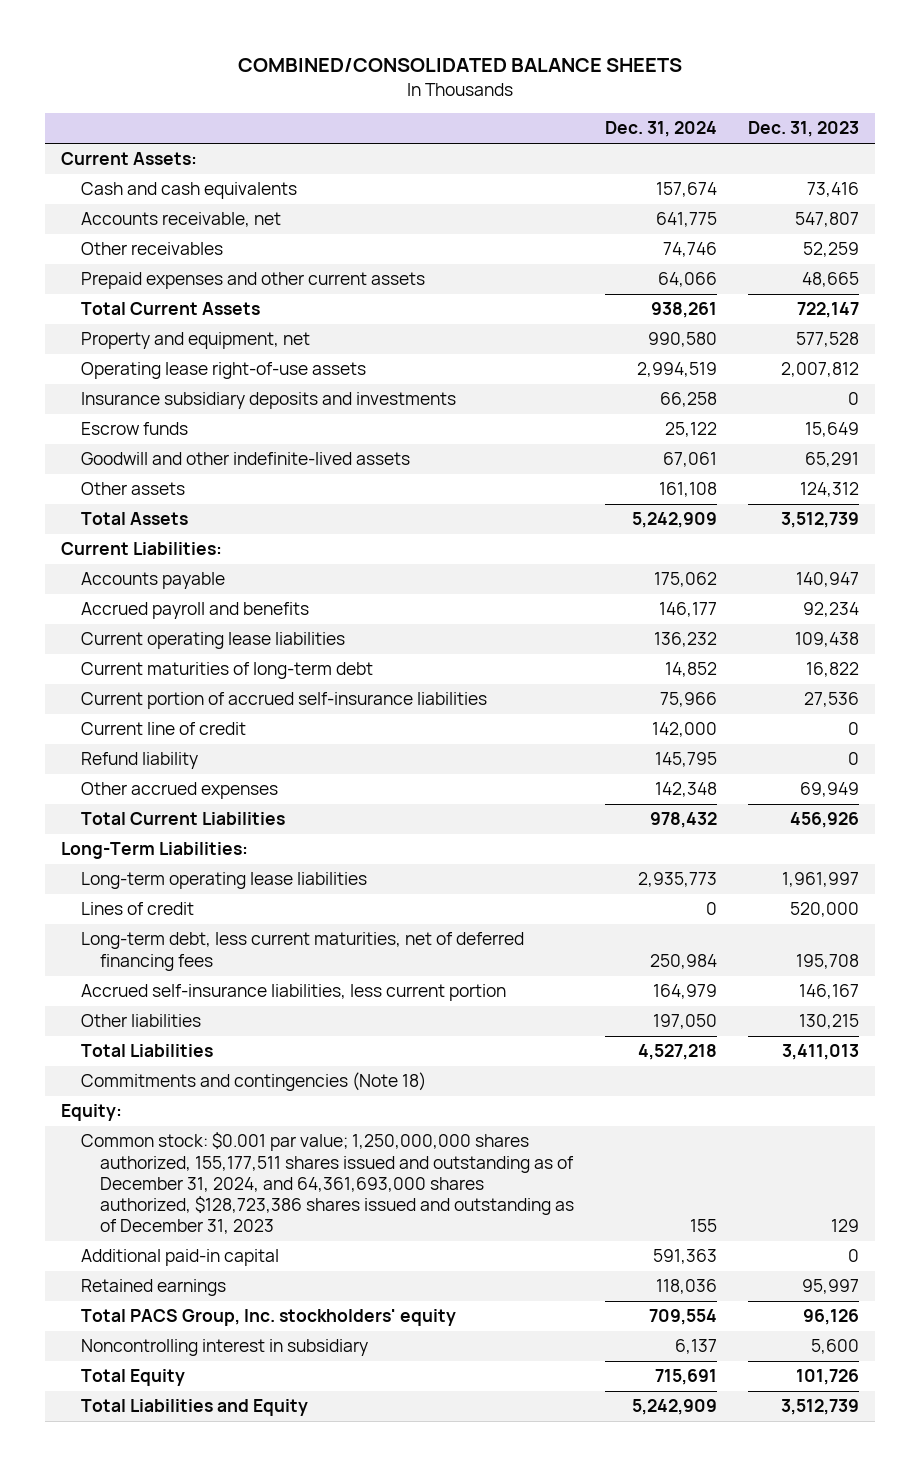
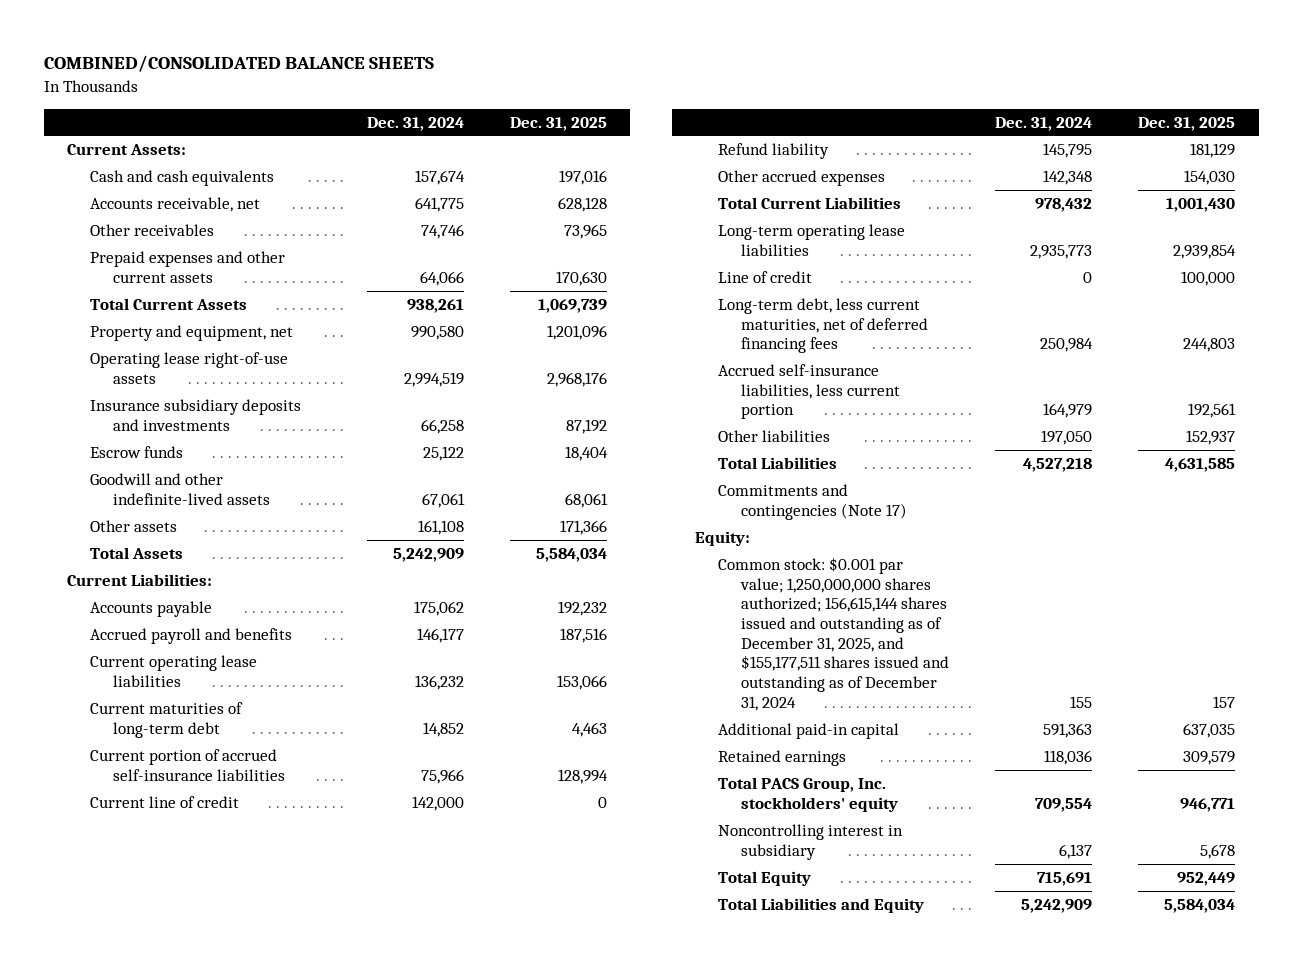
[748,121,860,138] Dec. 31, 2023 -> none
none -> [510,116,608,131] Dec. 31, 2025
[60,842,248,860] Long-Term Liabilities: -> none
[80,902,194,916] Lines of credit -> [718,271,813,284] Line of credit
[80,1072,426,1092] Commitments and contingencies (Note 18) -> [718,484,908,520] Commitments and contingencies (Note 17)
[80,1132,575,1235] Common stock: $0.001 par value; 1,250,000,000 shares authorized, 155,177,511 shares issued and outstanding as of December 31, 2024, and 64,361,693,000 shares authorized, $128,723,386 shares issued and outstanding as of December 31, 2023 -> [718,557,950,711] Common stock: $0.001 par value; 1,250,000,000 shares authorized; 156,615,144 shares issued and outstanding as of December 31, 2025, and $155,177,511 shares issued and outstanding as of December 31, 2024

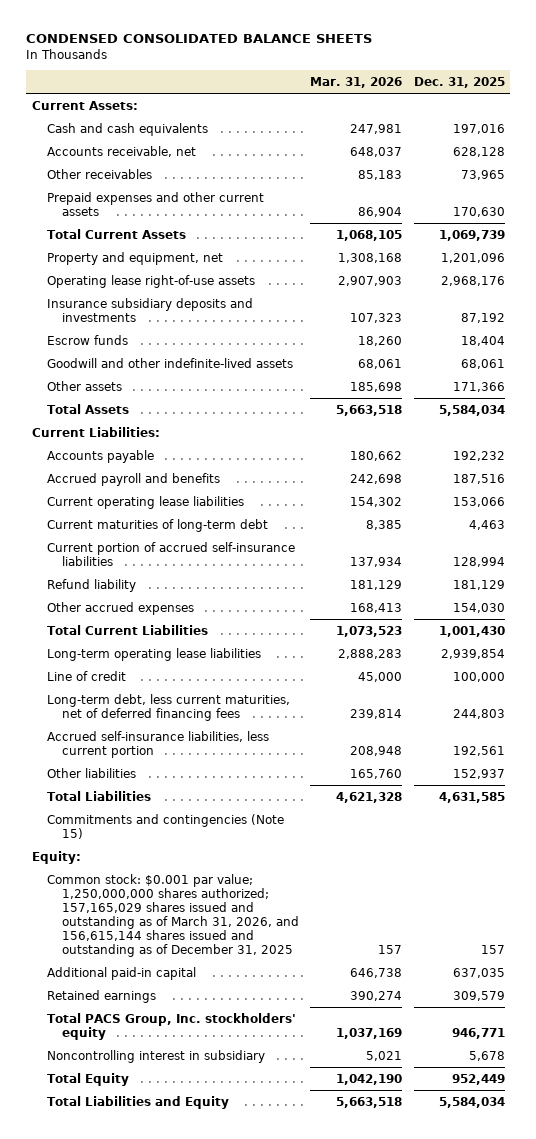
[43,55,434,73] COMBINED/CONSOLIDATED BALANCE SHEETS -> [25,34,372,44] CONDENSED CONSOLIDATED BALANCE SHEETS
[367,116,465,131] Dec. 31, 2024 -> none
none -> [310,76,403,88] Mar. 31, 2026
[89,796,239,809] Current line of credit -> none
[718,484,908,520] Commitments and contingencies (Note 17) -> [46,813,284,839] Commitments and contingencies (Note 15)
[718,557,950,711] Common stock: $0.001 par value; 1,250,000,000 shares authorized; 156,615,144 shares issued and outstanding as of December 31, 2025, and $155,177,511 shares issued and outstanding as of December 31, 2024 -> [46,873,299,957] Common stock: $0.001 par value; 1,250,000,000 shares authorized; 157,165,029 shares issued and outstanding as of March 31, 2026, and 156,615,144 shares issued and outstanding as of December 31, 2025

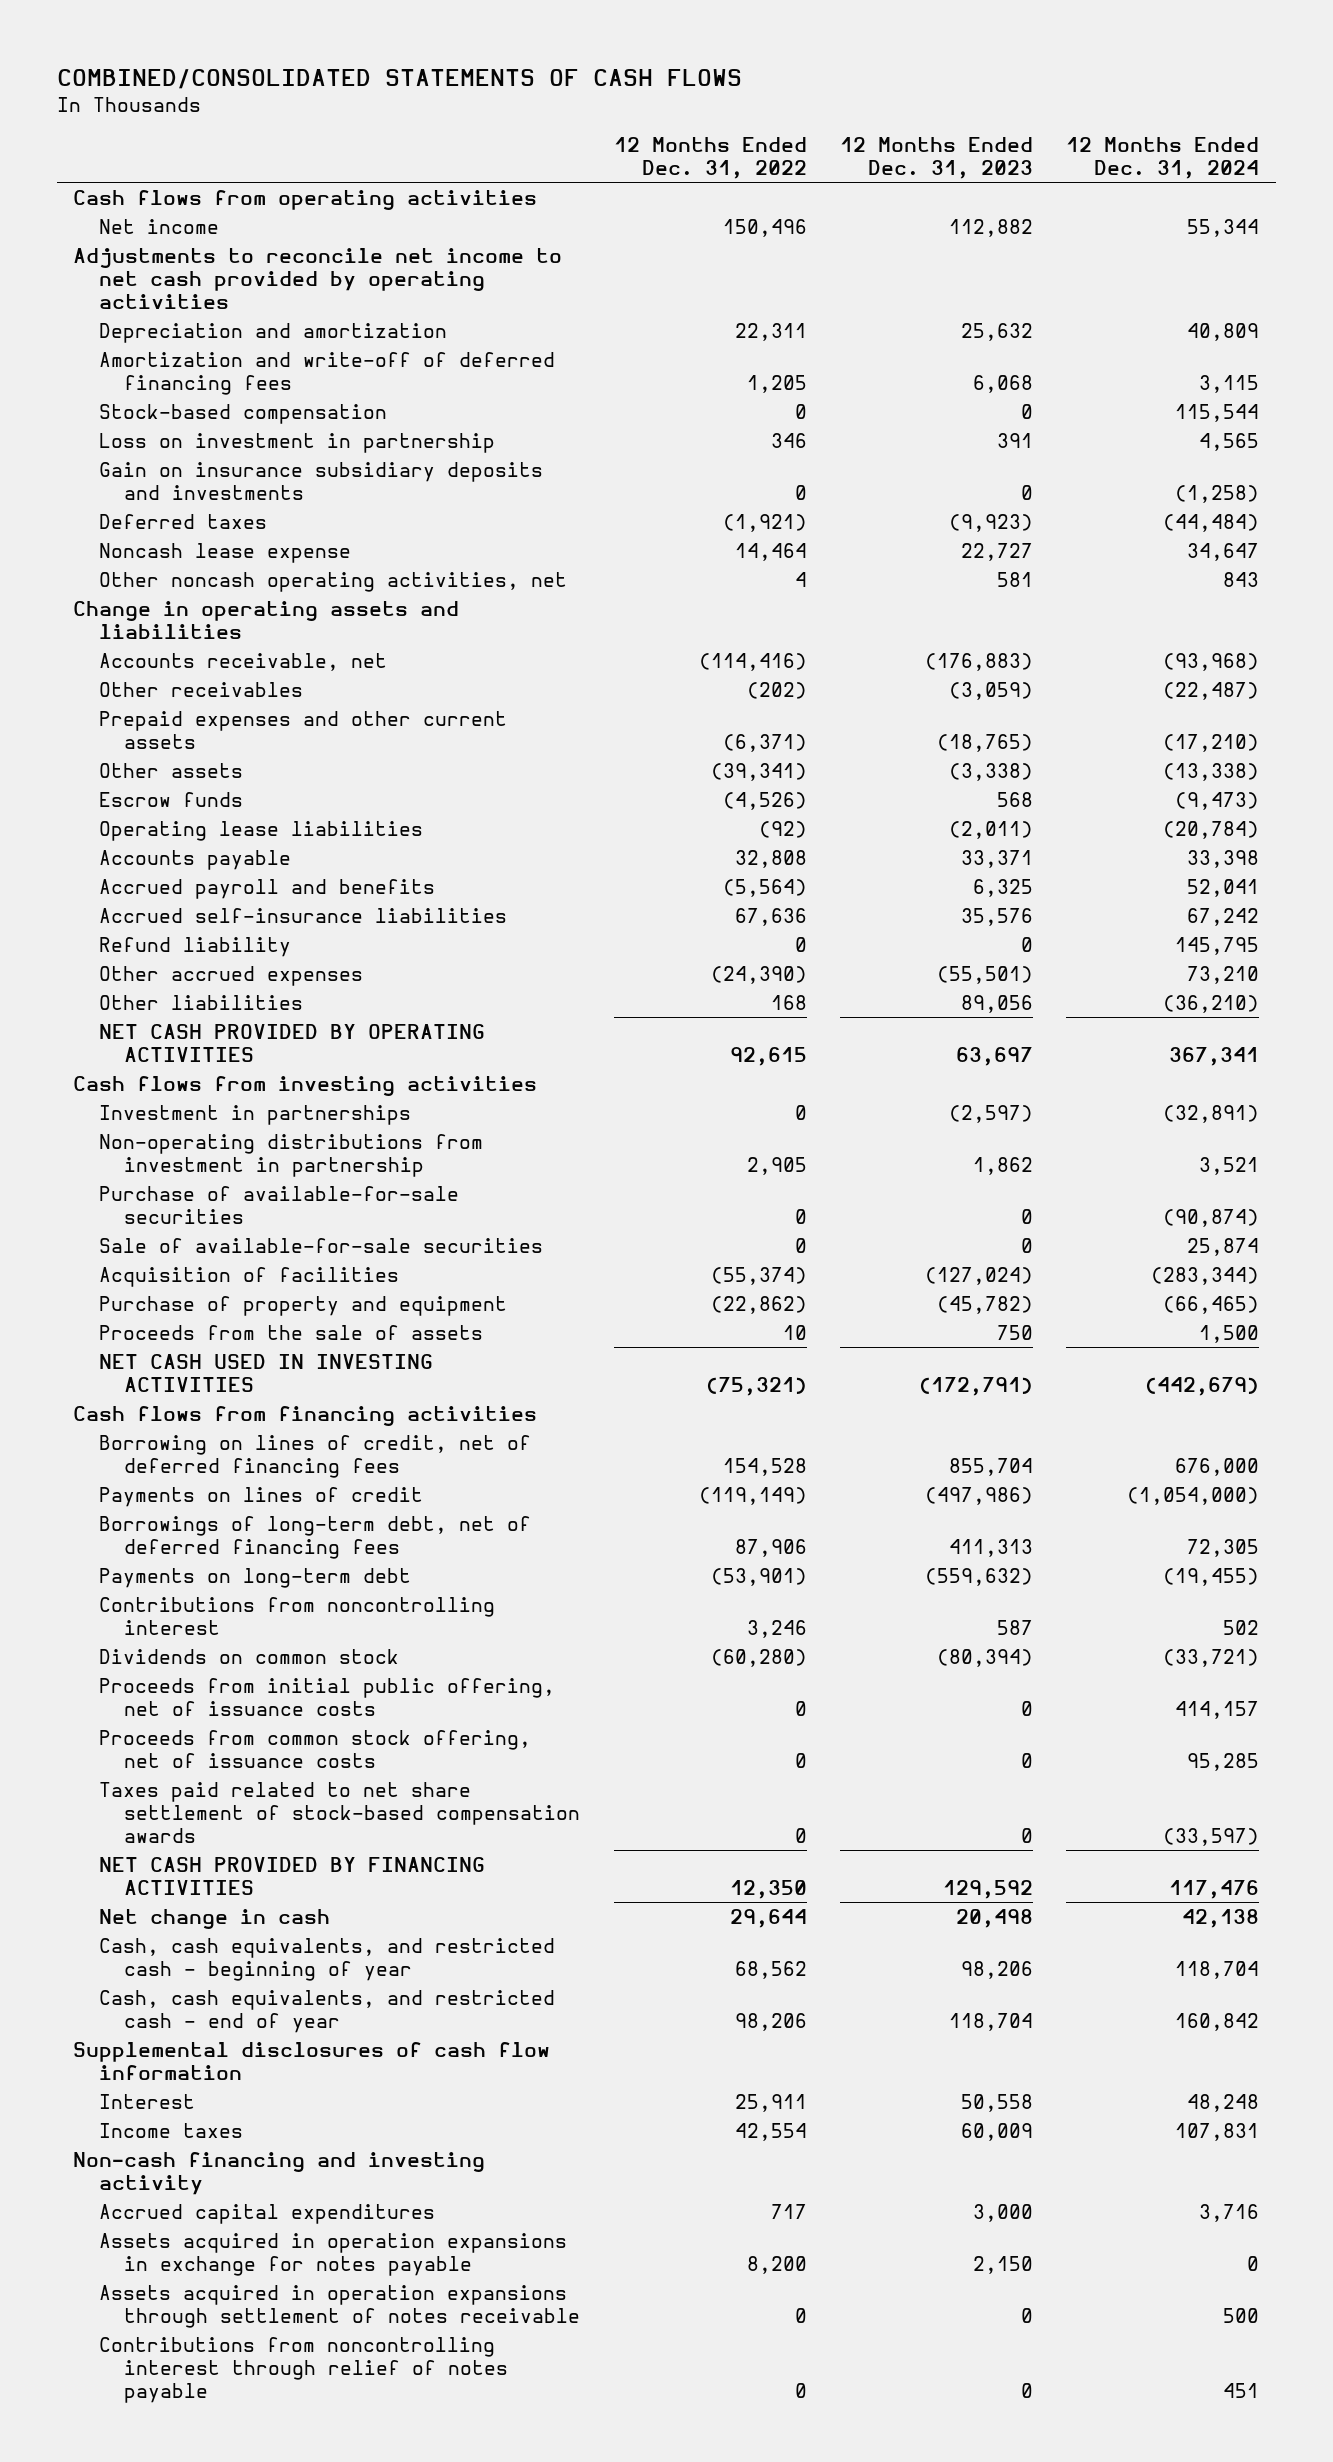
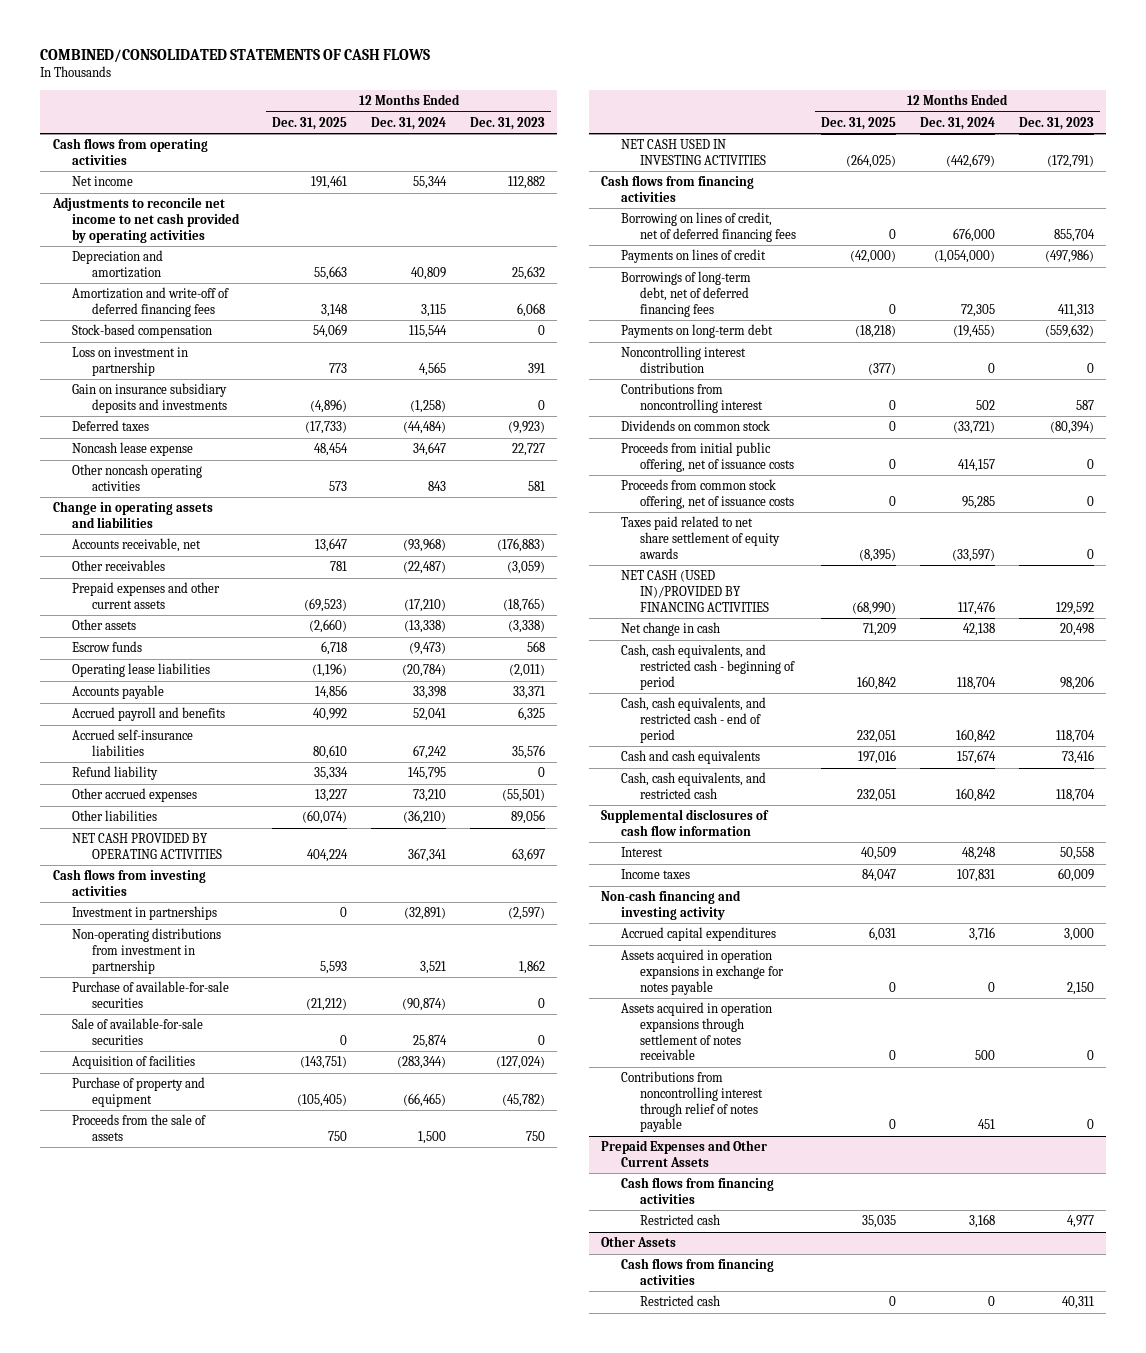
[613,137,807,180] 12 Months Ended Dec. 31, 2022 -> none
none -> [272,116,348,130] Dec. 31, 2025
[98,571,567,592] Other noncash operating activities, net -> [72,464,203,491] Other noncash operating activities
none -> [620,346,746,373] Noncontrolling interest distribution
[98,1781,581,1843] Taxes paid related to net share settlement of stock-based compensation awards -> [620,516,781,559] Taxes paid related to net share settlement of equity awards
[98,1856,485,1895] NET CASH PROVIDED BY FINANCING ACTIVITIES -> [620,570,770,612] NET CASH (USED IN)/PROVIDED BY FINANCING ACTIVITIES
[98,1937,555,1981] Cash, cash equivalents, and restricted cash - beginning of year -> [620,644,796,690] Cash, cash equivalents, and restricted cash - beginning of period
[98,1989,555,2033] Cash, cash equivalents, and restricted cash - end of year -> [620,697,766,743] Cash, cash equivalents, and restricted cash - end of period
none -> [620,750,760,765] Cash and cash equivalents
none -> [620,772,766,799] Cash, cash equivalents, and restricted cash
none -> [601,1140,768,1167] Prepaid Expenses and Other Current Assets
none -> [620,1177,774,1204] Cash flows from financing activities
none -> [640,1214,721,1226] Restricted cash
none -> [601,1236,677,1248] Other Assets
none -> [620,1258,774,1285] Cash flows from financing activities
none -> [640,1295,721,1307] Restricted cash

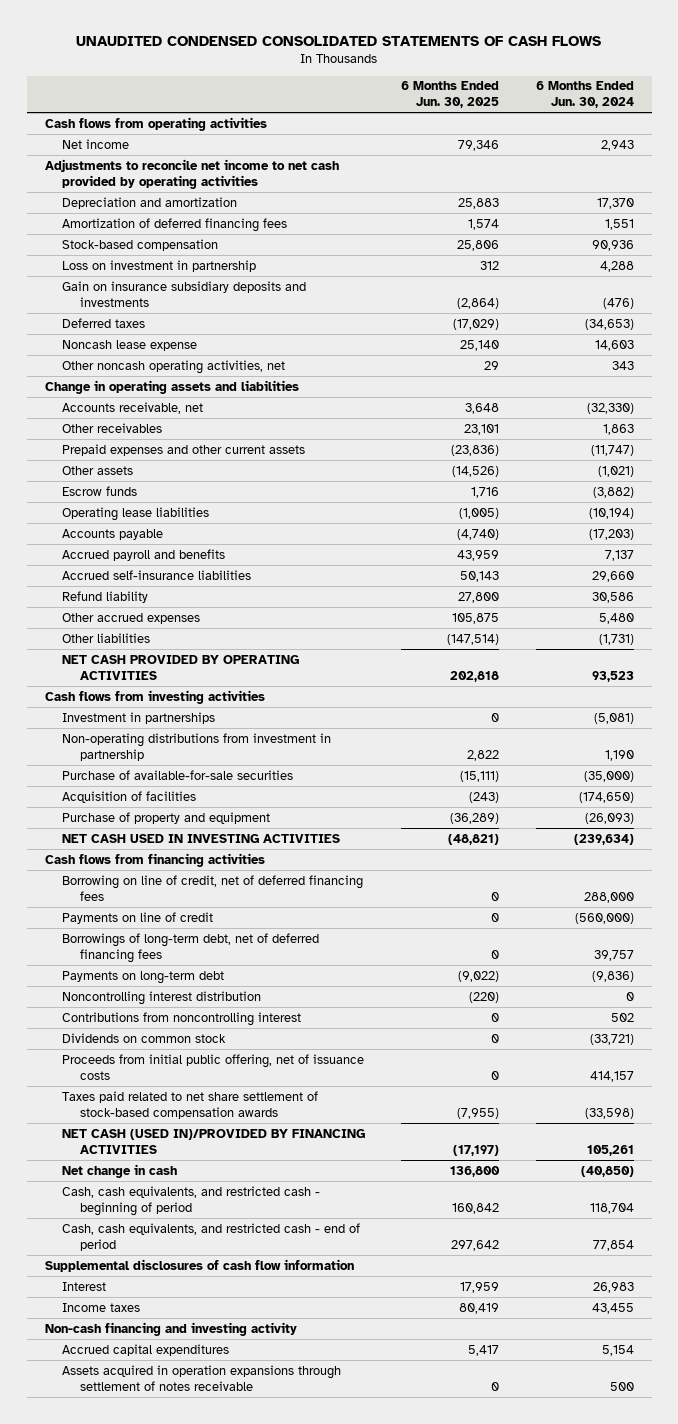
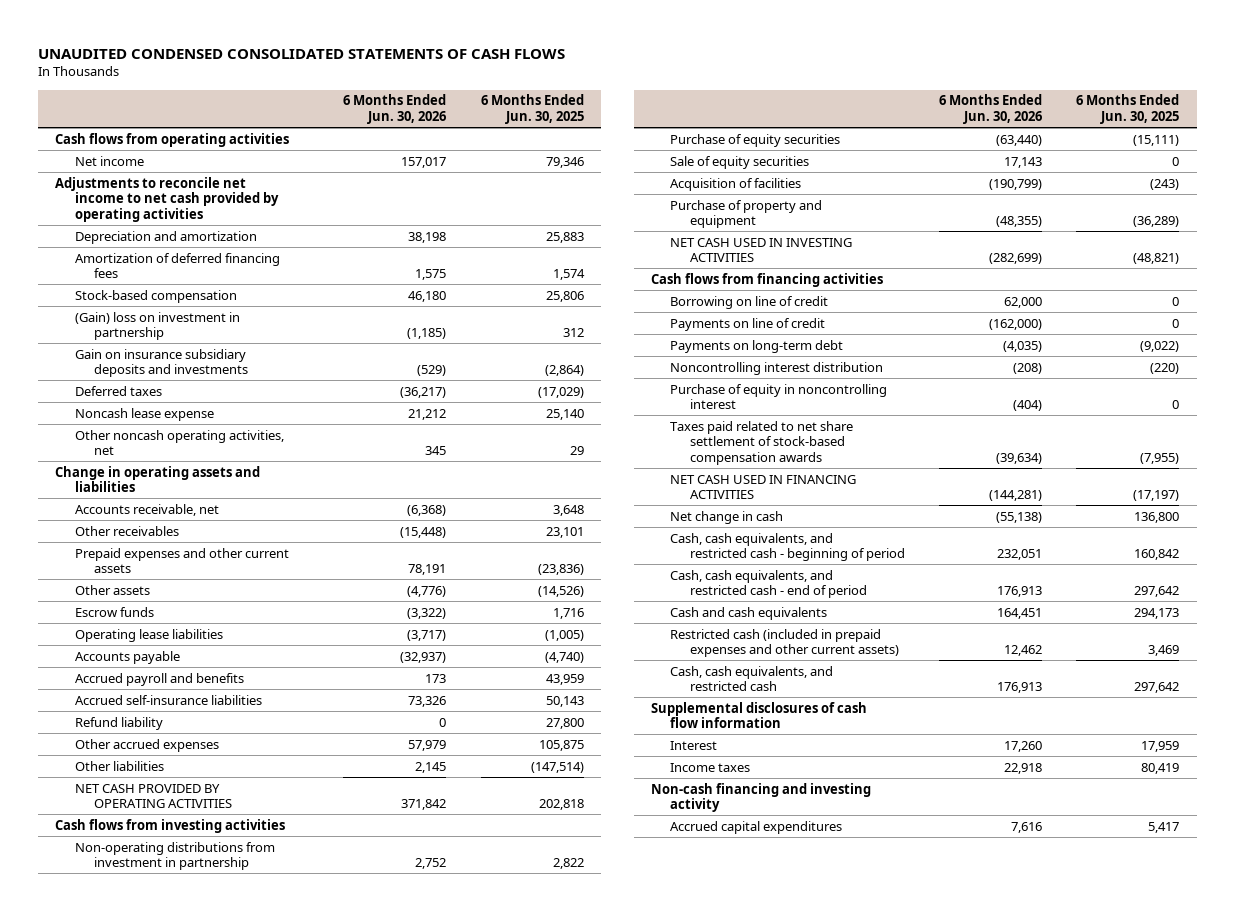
[535,81,634,109] 6 Months Ended Jun. 30, 2024 -> none
none -> [343,94,447,124] 6 Months Ended Jun. 30, 2026
[62,259,257,272] Loss on investment in partnership -> [74,311,240,341] (Gain) loss on investment in partnership
[62,711,216,724] Investment in partnerships -> none
[62,769,294,780] Purchase of available-for-sale securities -> [670,133,841,147] Purchase of equity securities
none -> [670,155,810,169] Sale of equity securities
[62,874,364,901] Borrowing on line of credit, net of deferred financing fees -> [670,295,829,309] Borrowing on line of credit
[62,932,320,963] Borrowings of long-term debt, net of deferred financing fees -> none
[62,1011,302,1026] Contributions from noncontrolling interest -> none
[62,1032,227,1043] Dividends on common stock -> none
[62,1053,365,1080] Proceeds from initial public offering, net of issuance costs -> none
none -> [670,383,888,410] Purchase of equity in noncontrolling interest
[62,1128,366,1154] NET CASH (USED IN)/PROVIDED BY FINANCING ACTIVITIES -> [670,474,857,500] NET CASH USED IN FINANCING ACTIVITIES
none -> [670,606,828,620] Cash and cash equivalents
none -> [670,628,899,658] Restricted cash (included in prepaid expenses and other current assets)
none -> [670,665,834,692] Cash, cash equivalents, and restricted cash
[62,1364,342,1391] Assets acquired in operation expansions through settlement of notes receivable -> none

